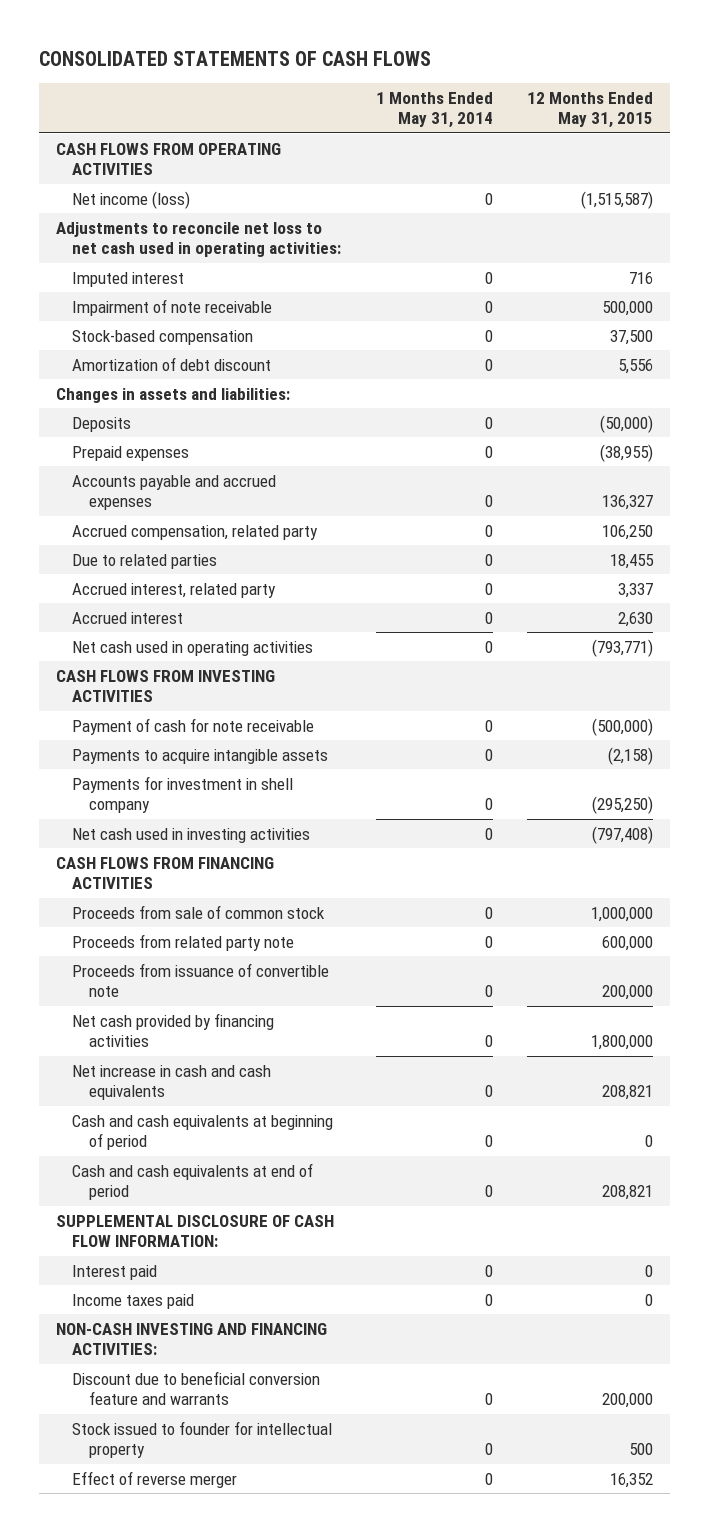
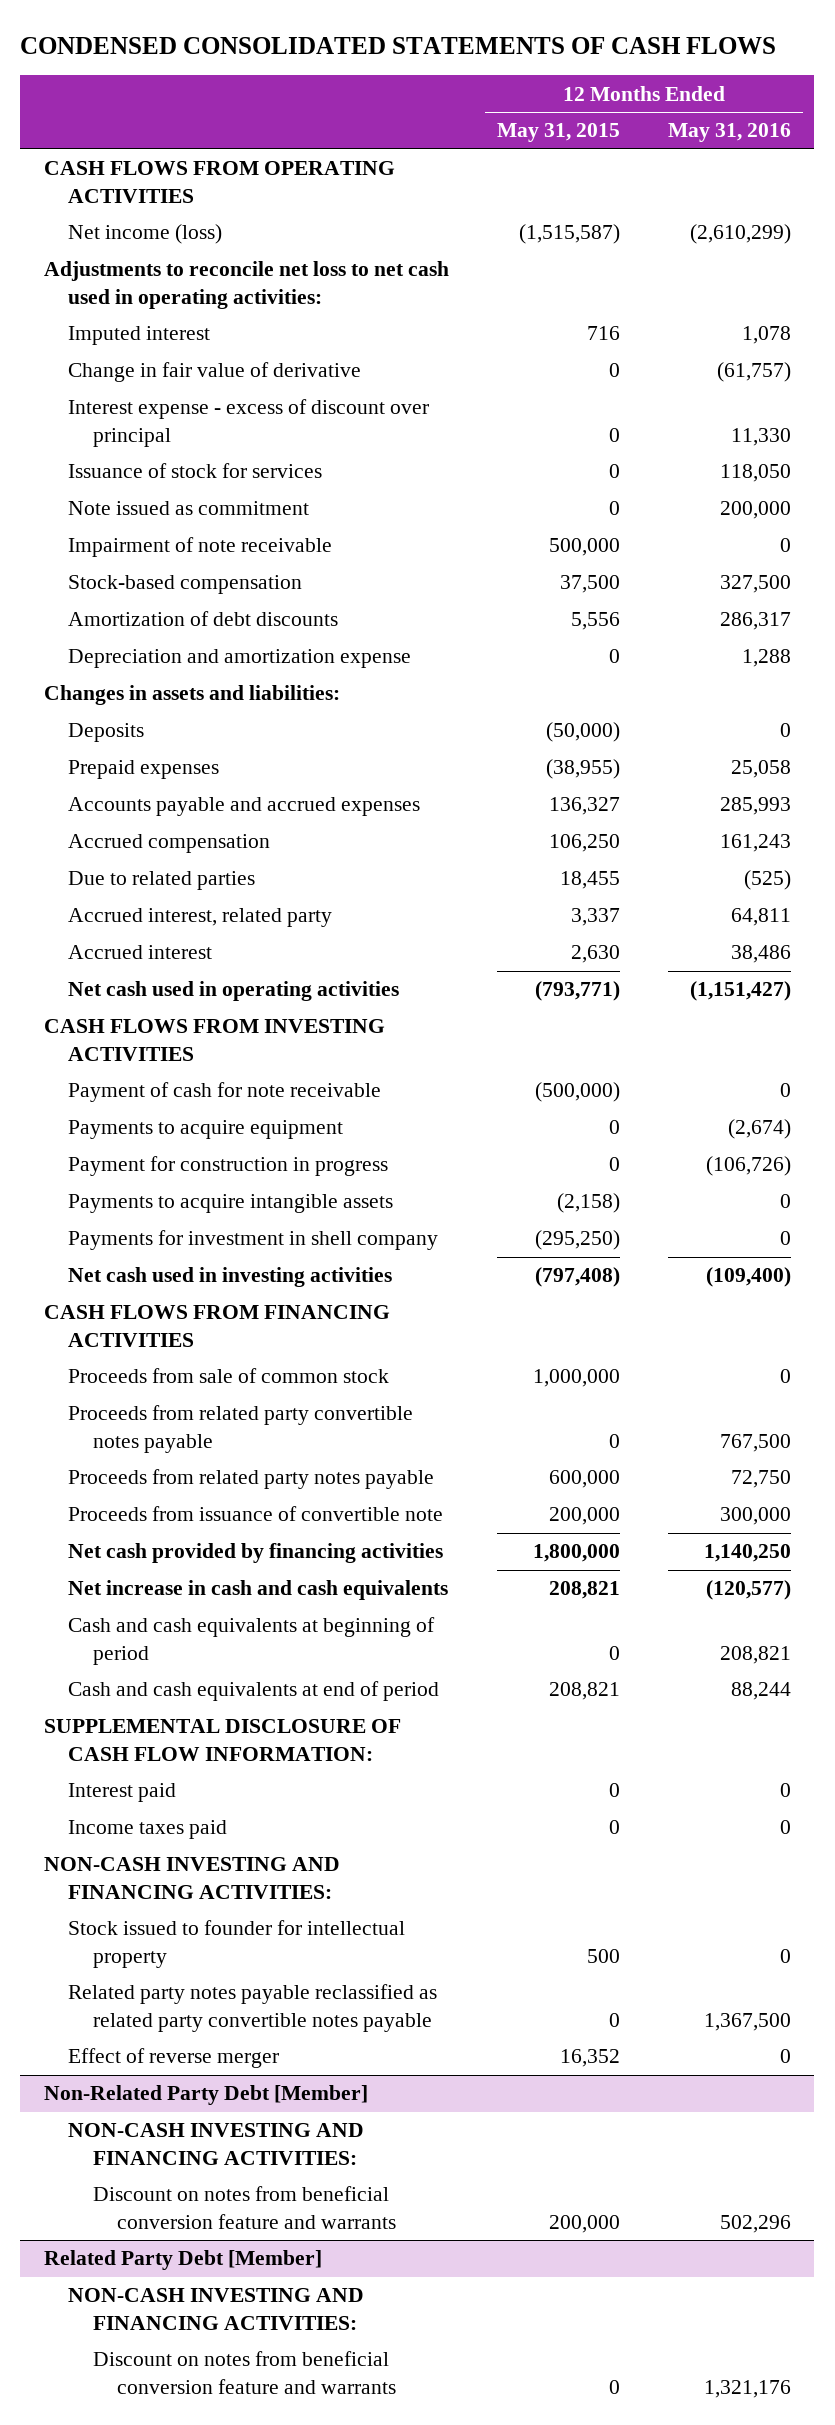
[38,50,431,66] CONSOLIDATED STATEMENTS OF CASH FLOWS -> [20,36,777,54] CONDENSED CONSOLIDATED STATEMENTS OF CASH FLOWS
[375,91,493,129] 1 Months Ended May 31, 2014 -> none
none -> [667,123,791,143] May 31, 2016
none -> [68,362,362,383] Change in fair value of derivative
none -> [68,399,430,447] Interest expense - excess of discount over principal
none -> [68,463,323,479] Issuance of stock for services
none -> [68,501,310,516] Note issued as commitment
[72,356,272,371] Amortization of debt discount -> [68,611,339,627] Amortization of debt discounts
none -> [68,649,412,669] Depreciation and amortization expense
[72,524,319,540] Accrued compensation, related party -> [68,834,271,854] Accrued compensation
none -> [68,1120,344,1140] Payments to acquire equipment
none -> [68,1156,389,1177] Payment for construction in progress
none -> [68,1405,414,1453] Proceeds from related party convertible notes payable
[72,933,295,951] Proceeds from related party note -> [68,1469,435,1490] Proceeds from related party notes payable
[72,1370,321,1406] Discount due to beneficial conversion feature and warrants -> none
none -> [68,1984,438,2032] Related party notes payable reclassified as related party convertible notes payable
none -> [44,2085,369,2106] Non-Related Party Debt [Member]
none -> [68,2123,365,2165] NON-CASH INVESTING AND FINANCING ACTIVITIES:
none -> [92,2186,397,2229] Discount on notes from beneficial conversion feature and warrants
none -> [44,2250,323,2271] Related Party Debt [Member]
none -> [68,2288,365,2330] NON-CASH INVESTING AND FINANCING ACTIVITIES:
none -> [92,2351,397,2394] Discount on notes from beneficial conversion feature and warrants

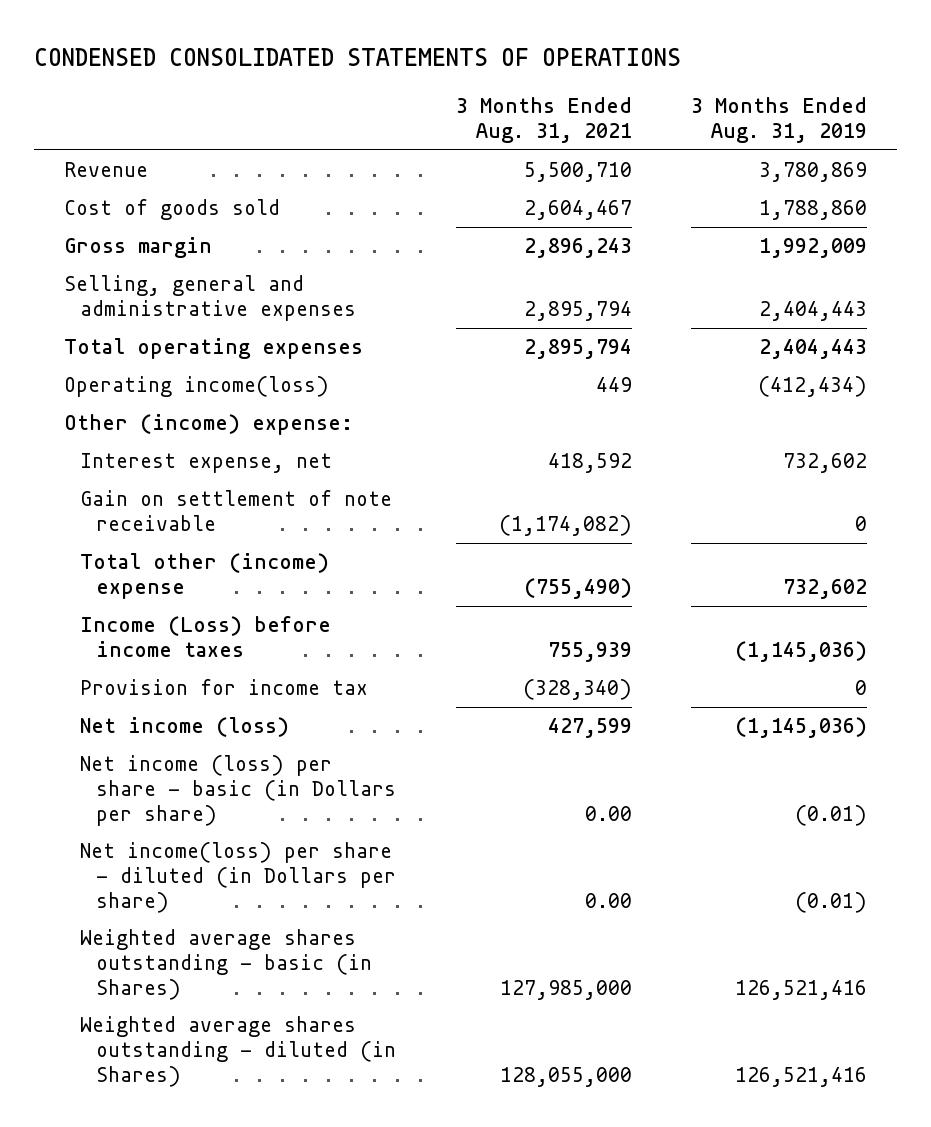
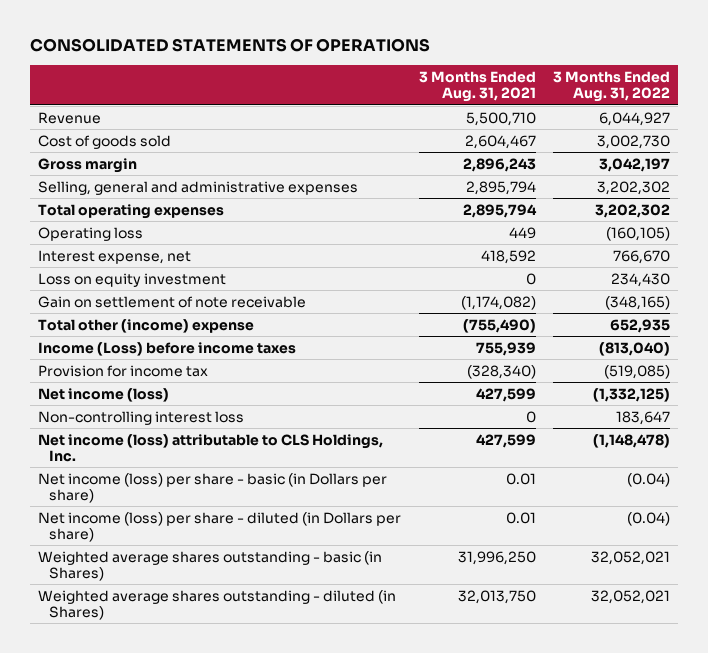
[33,48,681,67] CONDENSED CONSOLIDATED STATEMENTS OF OPERATIONS -> [29,38,430,53] CONSOLIDATED STATEMENTS OF OPERATIONS
[691,97,868,144] 3 Months Ended Aug. 31, 2019 -> none
none -> [552,70,670,103] 3 Months Ended Aug. 31, 2022
[63,414,353,436] Other (income) expense: -> none
[63,376,329,398] Operating income(loss) -> [38,226,144,241] Operating loss
none -> [38,272,227,287] Loss on equity investment
none -> [38,410,245,425] Non-controlling interest loss
none -> [38,433,384,463] Net income (loss) attributable to CLS Holdings, Inc.
[584,805,632,821] 0.00 -> [505,472,536,485] 0.01
[79,842,397,913] Net income(loss) per share - diluted (in Dollars per share) -> [38,511,402,543] Net income (loss) per share - diluted (in Dollars per share)
[584,892,632,908] 0.00 -> [505,511,536,524] 0.01
[499,979,632,1000] 127,985,000 -> [457,550,536,565] 31,996,250
[499,1066,632,1087] 128,055,000 -> [457,589,536,604] 32,013,750

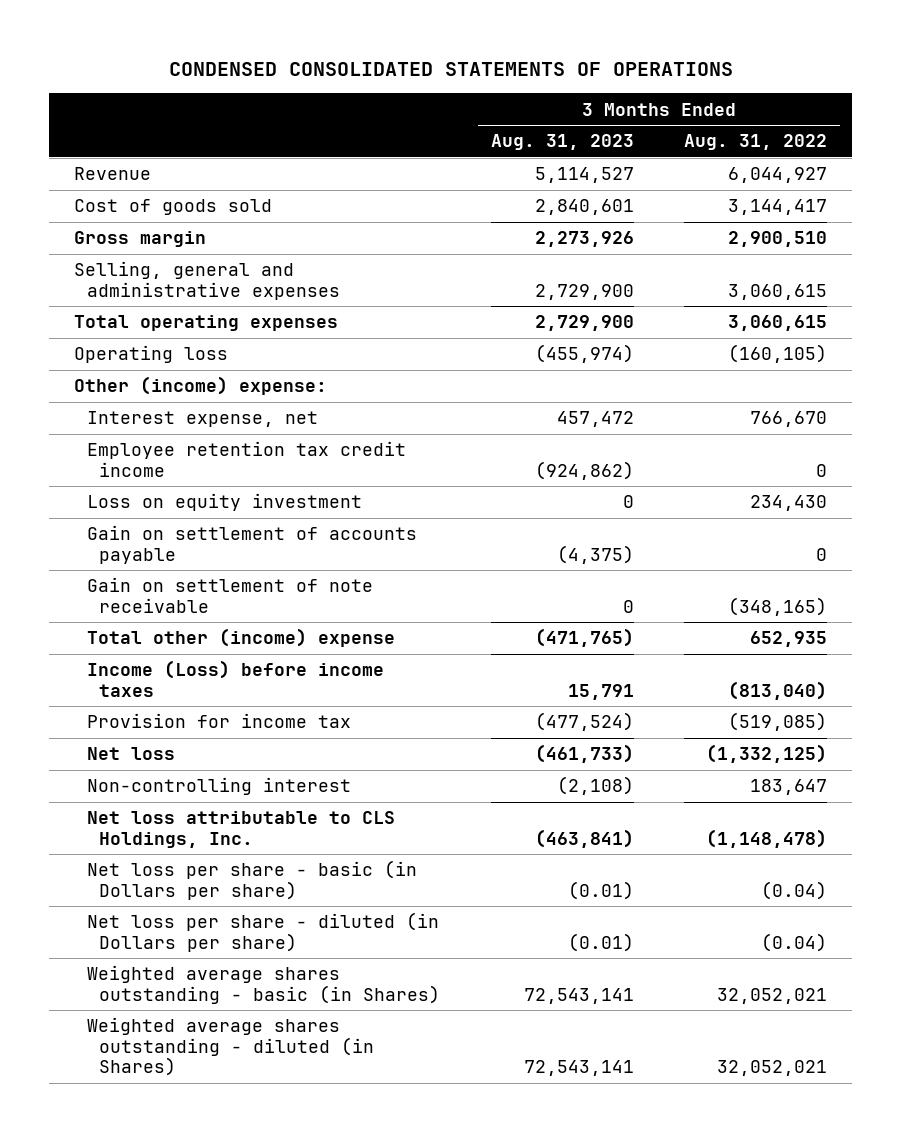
[29,38,430,53] CONSOLIDATED STATEMENTS OF OPERATIONS -> [168,62,733,77] CONDENSED CONSOLIDATED STATEMENTS OF OPERATIONS
[418,70,536,103] 3 Months Ended Aug. 31, 2021 -> none
none -> [490,134,634,151] Aug. 31, 2023
[596,134,670,149] 3,002,730 -> [727,199,827,216] 3,144,417
[598,157,670,172] 3,042,197 -> [727,231,827,248] 2,900,510
[596,180,670,195] 3,202,302 -> [727,283,827,300] 3,060,615
[594,203,670,218] 3,202,302 -> [727,315,827,332] 3,060,615
none -> [74,376,328,396] Other (income) expense:
none -> [86,441,406,477] Employee retention tax credit income
none -> [86,525,417,564] Gain on settlement of accounts payable
[38,387,170,402] Net income (loss) -> [86,747,175,761] Net loss
[38,410,245,425] Non-controlling interest loss -> [86,777,351,796] Non-controlling interest
[38,433,384,463] Net income (loss) attributable to CLS Holdings, Inc. -> [86,811,395,848] Net loss attributable to CLS Holdings, Inc.
[38,472,388,504] Net income (loss) per share - basic (in Dollars per share) -> [86,860,417,900] Net loss per share - basic (in Dollars per share)
[38,511,402,543] Net income (loss) per share - diluted (in Dollars per share) -> [86,912,439,952] Net loss per share - diluted (in Dollars per share)

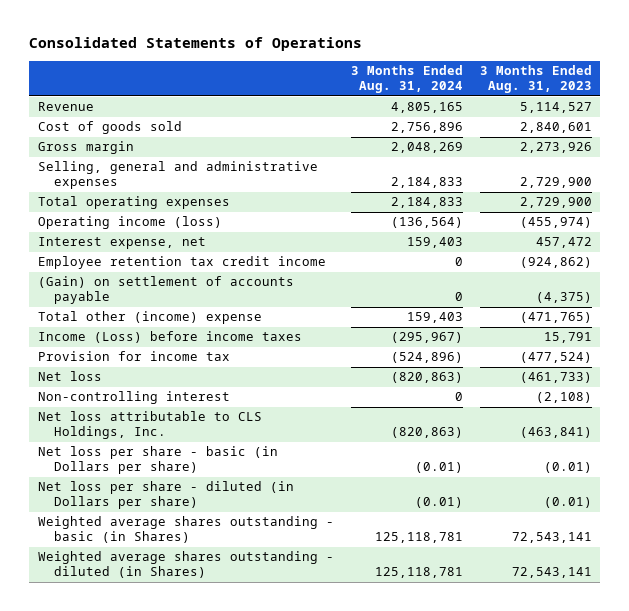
[168,62,733,77] CONDENSED CONSOLIDATED STATEMENTS OF OPERATIONS -> [29,37,363,52] Consolidated Statements of Operations
[683,134,827,151] Aug. 31, 2022 -> none
none -> [350,65,463,94] 3 Months Ended Aug. 31, 2024
[74,376,328,396] Other (income) expense: -> none
[74,345,229,364] Operating loss -> [37,216,222,230] Operating income (loss)
[86,493,362,512] Loss on equity investment -> none
[86,577,373,613] Gain on settlement of note receivable -> none
[86,525,417,564] Gain on settlement of accounts payable -> [37,276,294,305] (Gain) on settlement of accounts payable

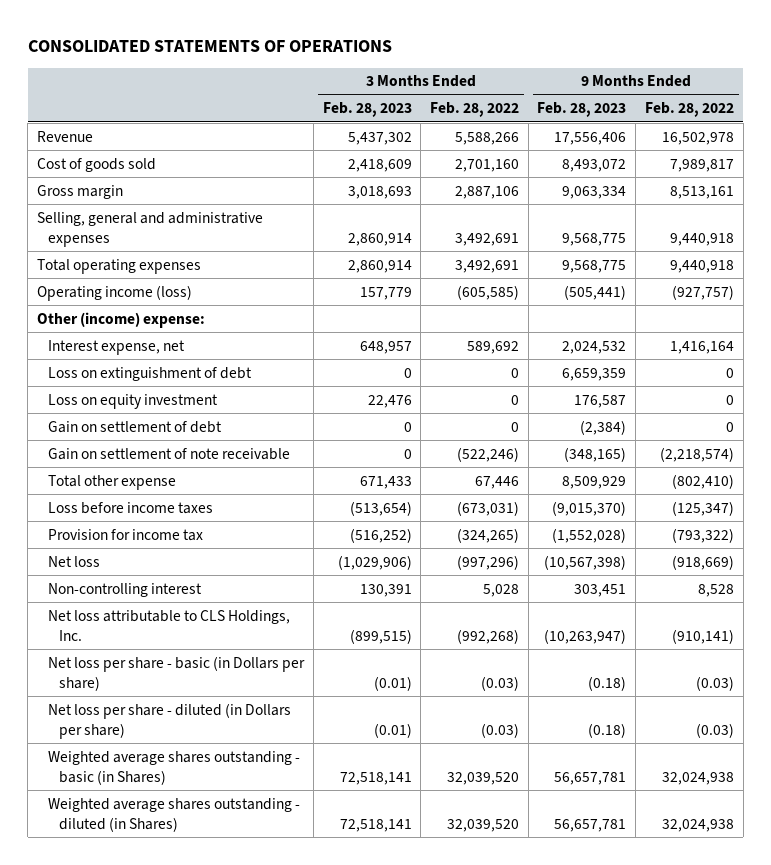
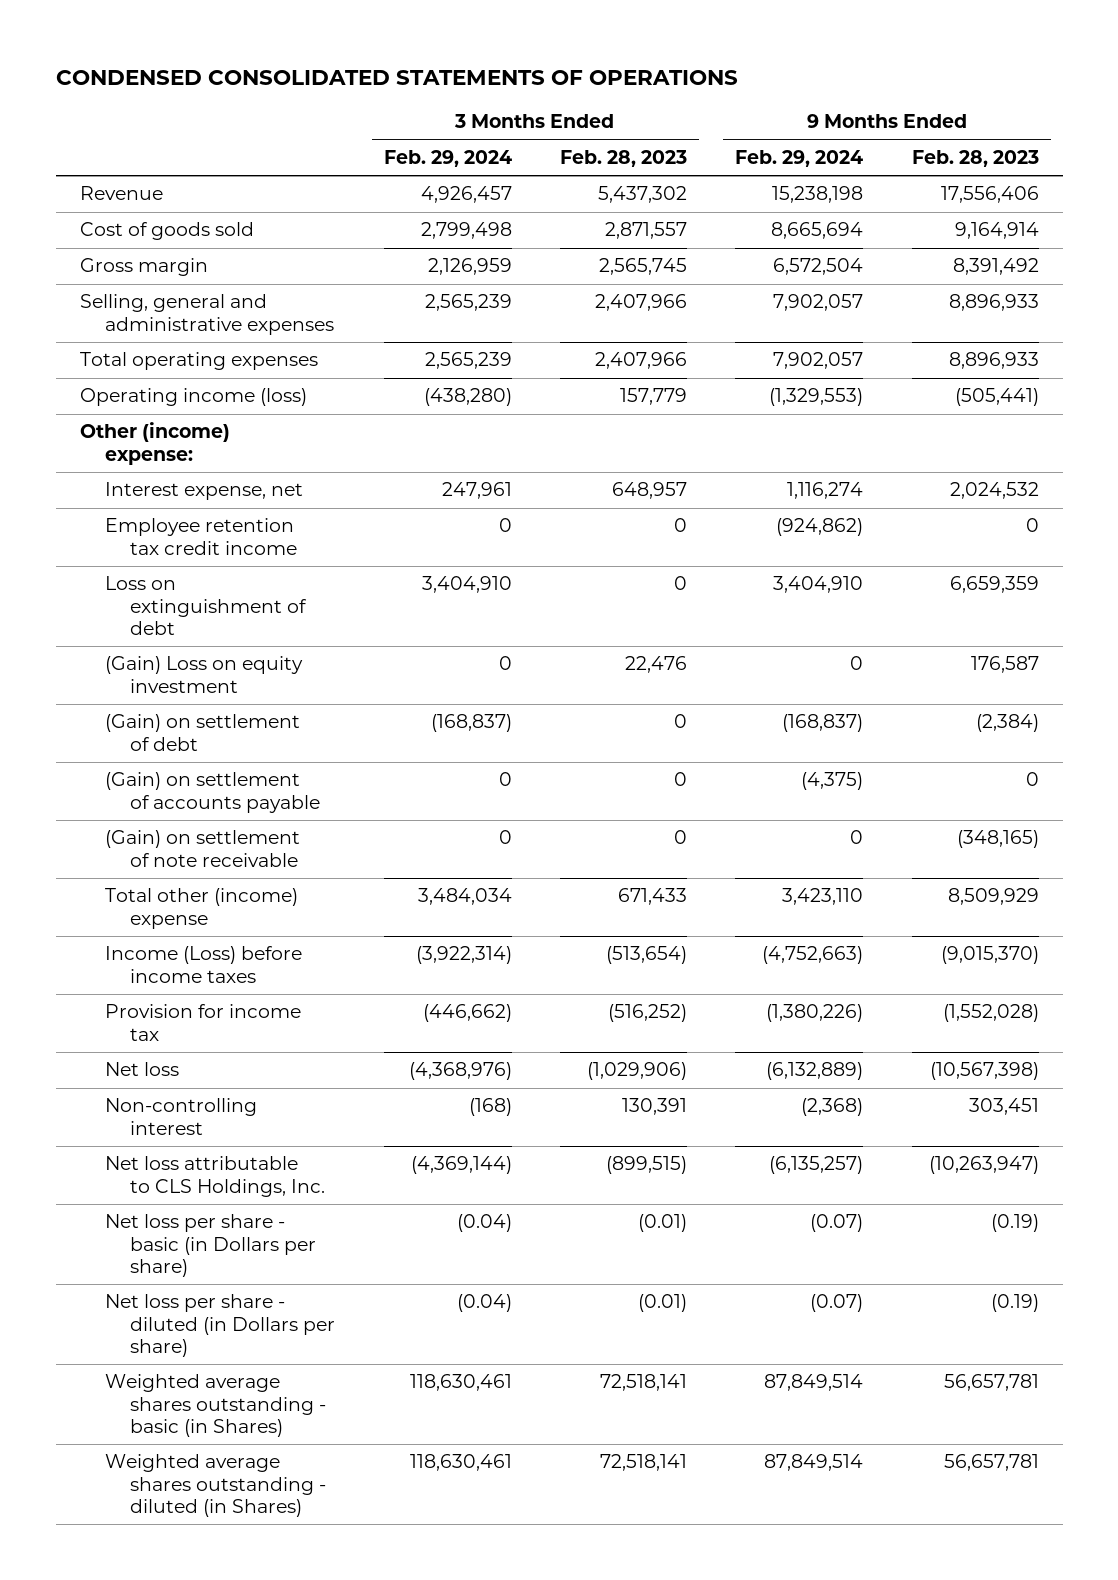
[27,39,392,52] CONSOLIDATED STATEMENTS OF OPERATIONS -> [55,69,738,85] CONDENSED CONSOLIDATED STATEMENTS OF OPERATIONS
[429,102,519,118] Feb. 28, 2022 -> none
[644,102,734,118] Feb. 28, 2022 -> none
none -> [383,149,512,167] Feb. 29, 2024
none -> [735,149,864,167] Feb. 29, 2024
[347,158,412,172] 2,418,609 -> [605,222,688,240] 2,871,557
[562,158,627,172] 8,493,072 -> [954,222,1039,240] 9,164,914
[347,185,412,199] 3,018,693 -> [599,258,688,276] 2,565,745
[562,185,627,199] 9,063,334 -> [952,258,1039,276] 8,391,492
[347,232,412,246] 2,860,914 -> [595,294,688,312] 2,407,966
[562,232,627,246] 9,568,775 -> [948,294,1039,312] 8,896,933
[347,259,412,273] 2,860,914 -> [595,352,688,370] 2,407,966
[562,259,627,273] 9,568,775 -> [948,352,1039,370] 8,896,933
none -> [105,518,298,555] Employee retention tax credit income
[48,393,219,409] Loss on equity investment -> [105,656,304,693] (Gain) Loss on equity investment
[48,420,223,433] Gain on settlement of debt -> [105,714,301,751] (Gain) on settlement of debt
none -> [105,772,321,813] (Gain) on settlement of accounts payable
[48,447,291,460] Gain on settlement of note receivable -> [105,830,301,867] (Gain) on settlement of note receivable
[48,474,177,490] Total other expense -> [105,888,299,929] Total other (income) expense
[48,501,214,514] Loss before income taxes -> [105,946,303,983] Income (Loss) before income taxes
[588,675,627,691] (0.18) -> [990,1214,1039,1233] (0.19)
[588,722,627,738] (0.18) -> [990,1294,1039,1313] (0.19)

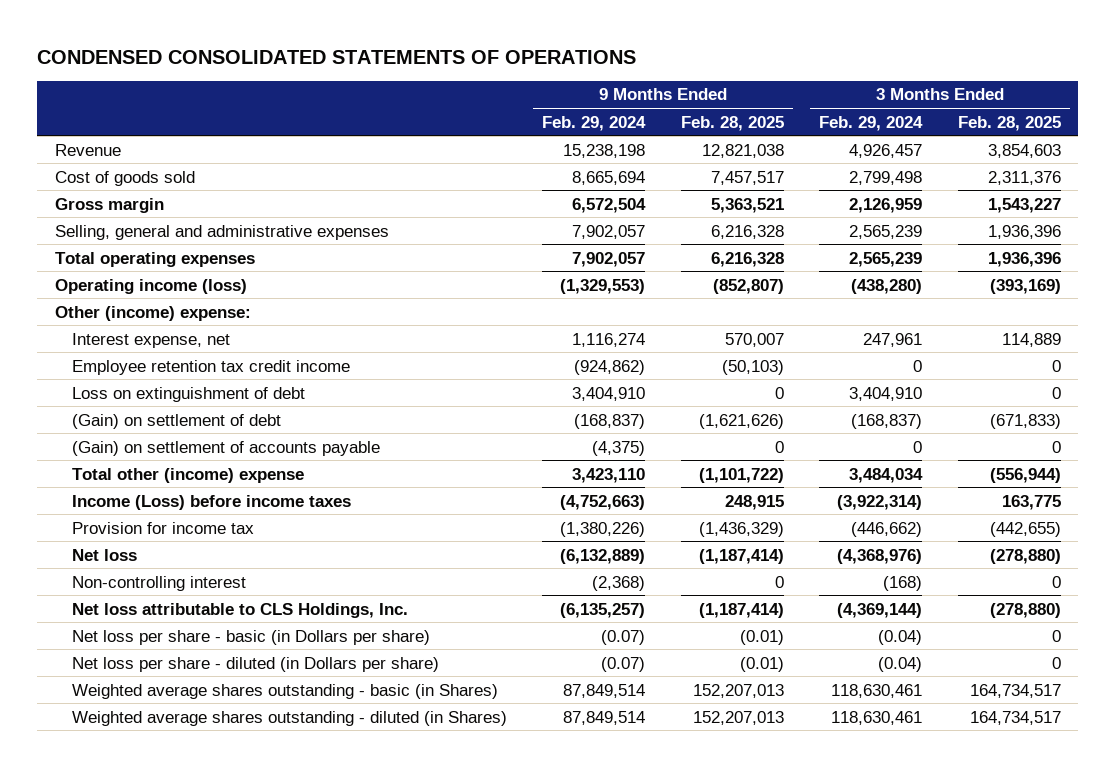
[560,149,688,167] Feb. 28, 2023 -> none
[911,149,1039,167] Feb. 28, 2023 -> none
none -> [680,115,784,131] Feb. 28, 2025
none -> [957,115,1061,131] Feb. 28, 2025
[105,656,304,693] (Gain) Loss on equity investment -> none
[105,830,301,867] (Gain) on settlement of note receivable -> none

